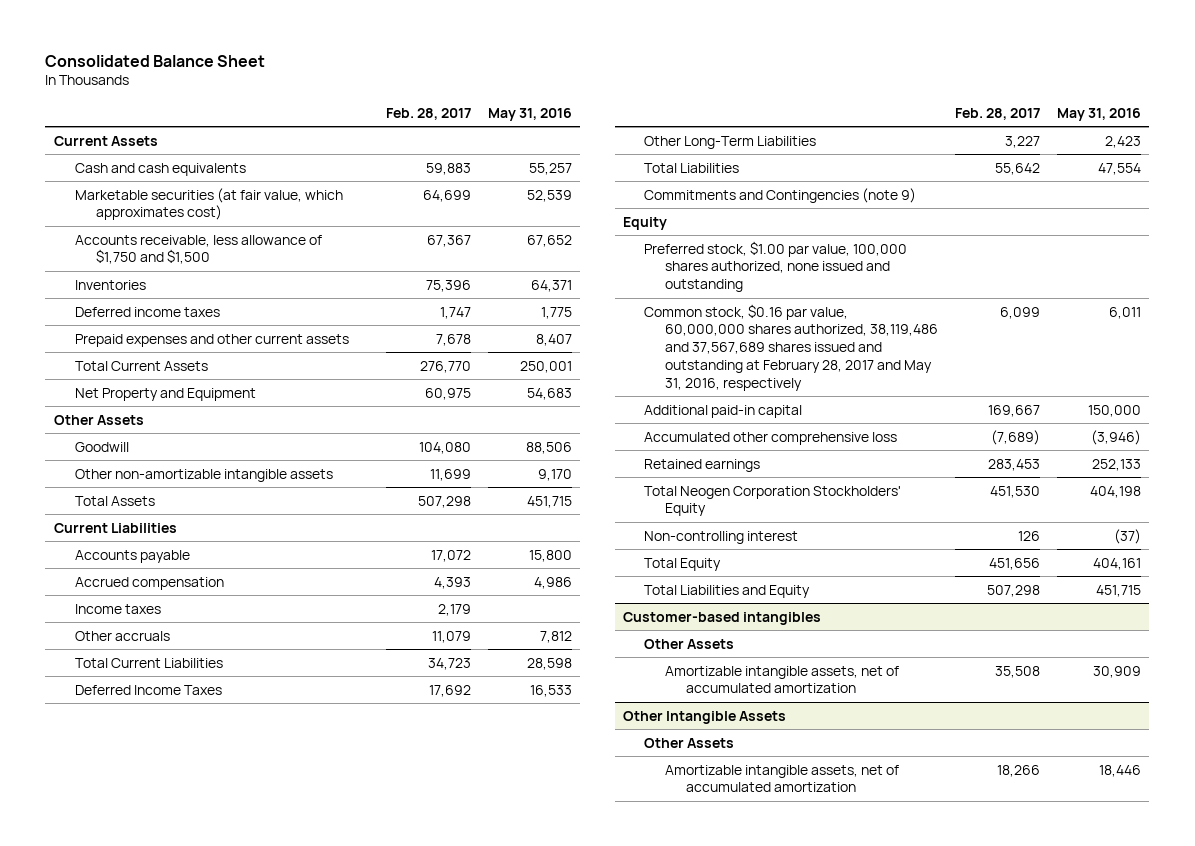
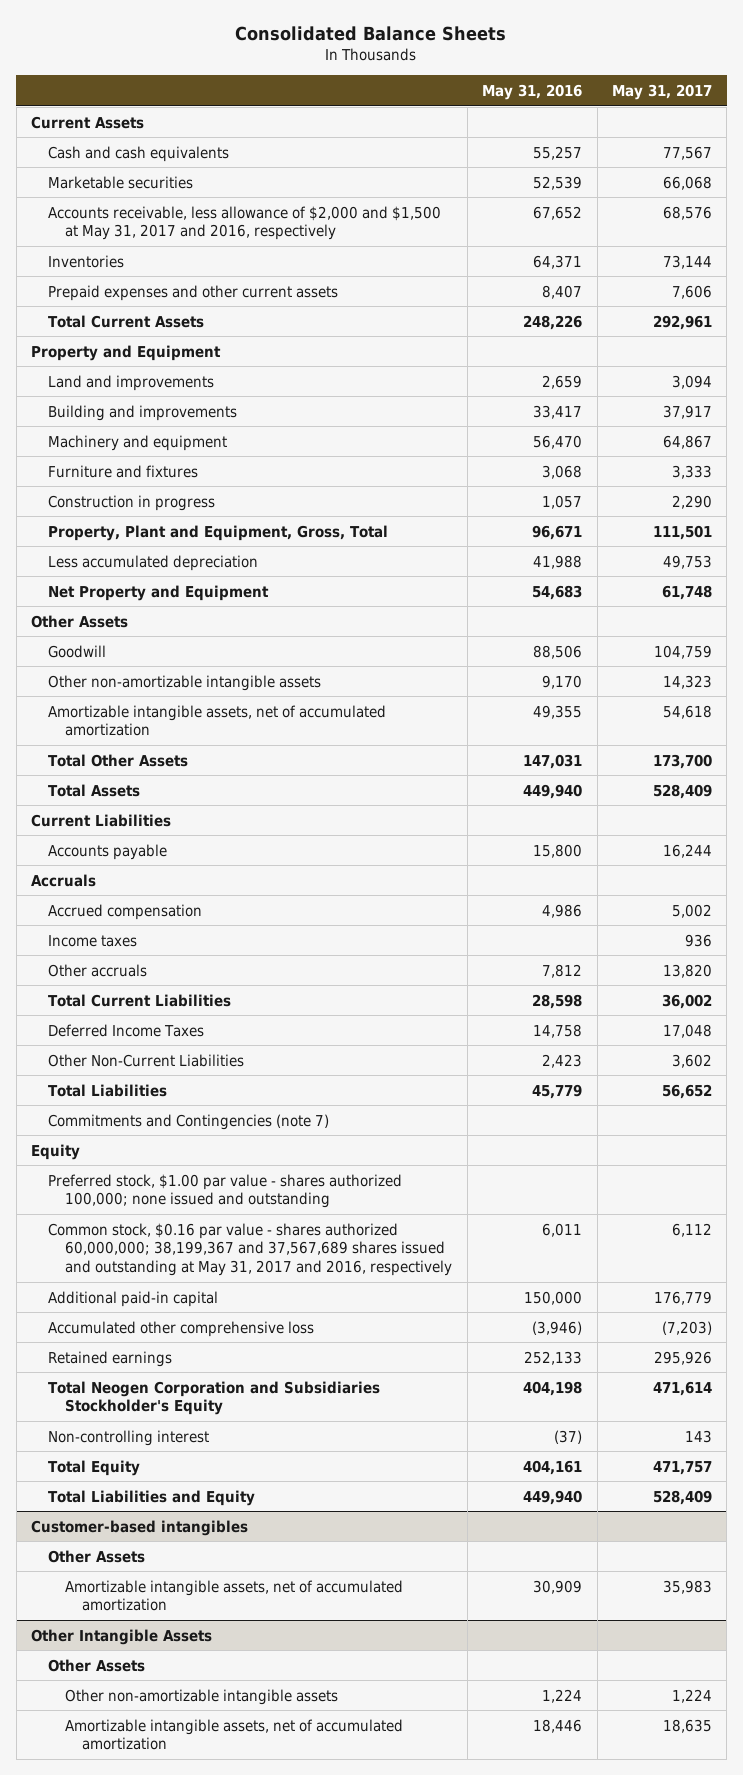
[45,54,266,67] Consolidated Balance Sheet -> [235,25,507,41] Consolidated Balance Sheets
[385,107,471,120] Feb. 28, 2017 -> none
none -> [611,84,712,101] May 31, 2017
[74,187,343,221] Marketable securities (at fair value, which approximates cost) -> [48,175,194,189] Marketable securities
[74,234,322,265] Accounts receivable, less allowance of $1,750 and $1,500 -> [48,205,442,241] Accounts receivable, less allowance of $2,000 and $1,500 at May 31, 2017 and 2016, respectively
[74,306,220,317] Deferred income taxes -> none
[519,360,572,373] 250,001 -> [523,314,583,330] 248,226
none -> [31,344,222,361] Property and Equipment
none -> [48,374,215,391] Land and improvements
none -> [48,404,238,421] Building and improvements
none -> [48,434,228,451] Machinery and equipment
none -> [48,464,199,478] Furniture and fixtures
none -> [48,494,216,511] Construction in progress
none -> [48,524,389,541] Property, Plant and Equipment, Gross, Total
none -> [48,554,259,571] Less accumulated depreciation
none -> [48,704,387,737] Amortizable intangible assets, net of accumulated amortization
none -> [48,753,189,767] Total Other Assets
[526,495,572,508] 451,715 -> [523,783,583,799] 449,940
none -> [31,873,97,887] Accruals
[529,684,572,697] 16,533 -> [533,1023,583,1038] 14,758
[643,135,816,149] Other Long-Term Liabilities -> [48,1053,245,1067] Other Non-Current Liabilities
[1097,162,1141,175] 47,554 -> [532,1083,583,1099] 45,779
[643,187,916,203] Commitments and Contingencies (note 9) -> [48,1113,330,1130] Commitments and Contingencies (note 7)
[643,240,907,293] Preferred stock, $1.00 par value, 100,000 shares authorized, none issued and outstanding -> [48,1173,403,1209] Preferred stock, $1.00 par value - shares authorized 100,000; none issued and outstanding
[643,303,938,391] Common stock, $0.16 par value, 60,000,000 shares authorized, 38,119,486 and 37,567,689 shares issued and outstanding at February 28, 2017 and May 31, 2016, respectively -> [48,1222,453,1277] Common stock, $0.16 par value - shares authorized 60,000,000; 38,199,367 and 37,567,689 shares issued and outstanding at May 31, 2017 and 2016, respectively
[643,485,901,517] Total Neogen Corporation Stockholders' Equity -> [48,1380,381,1416] Total Neogen Corporation and Subsidiaries Stockholder's Equity
[1095,584,1141,597] 451,715 -> [523,1489,583,1505] 449,940
none -> [65,1688,339,1705] Other non-amortizable intangible assets

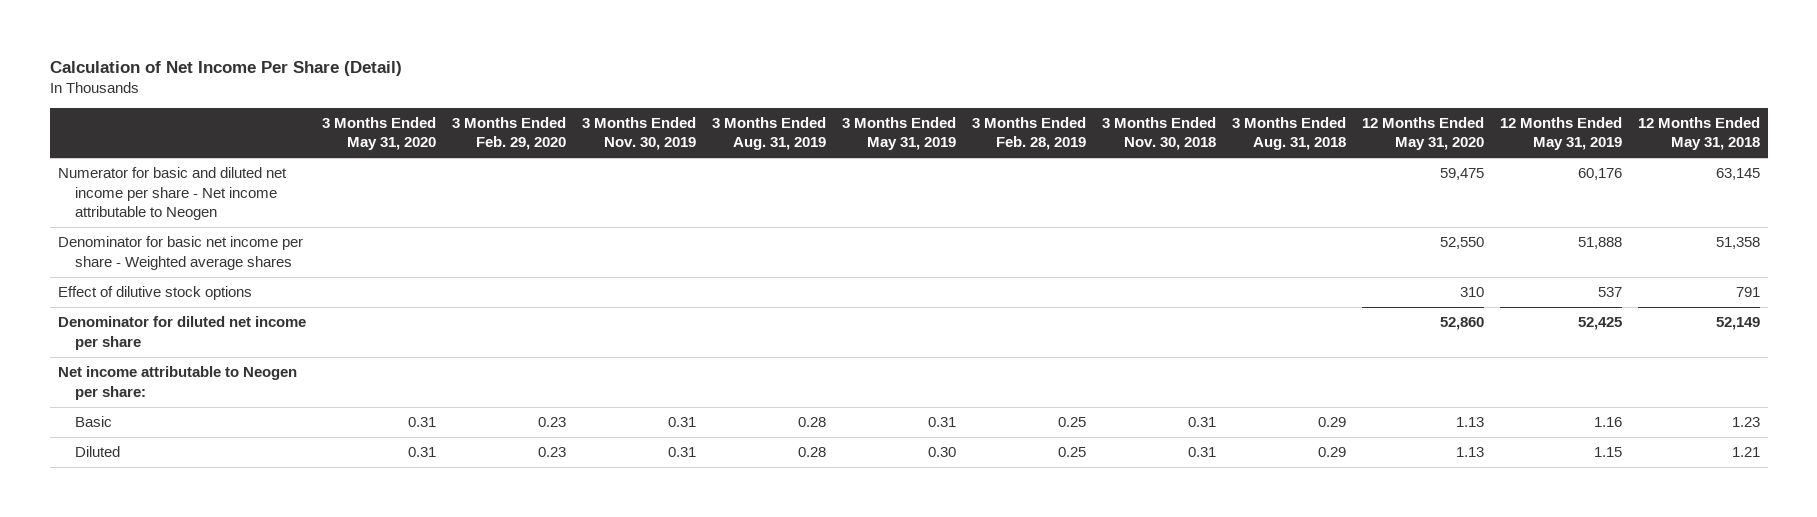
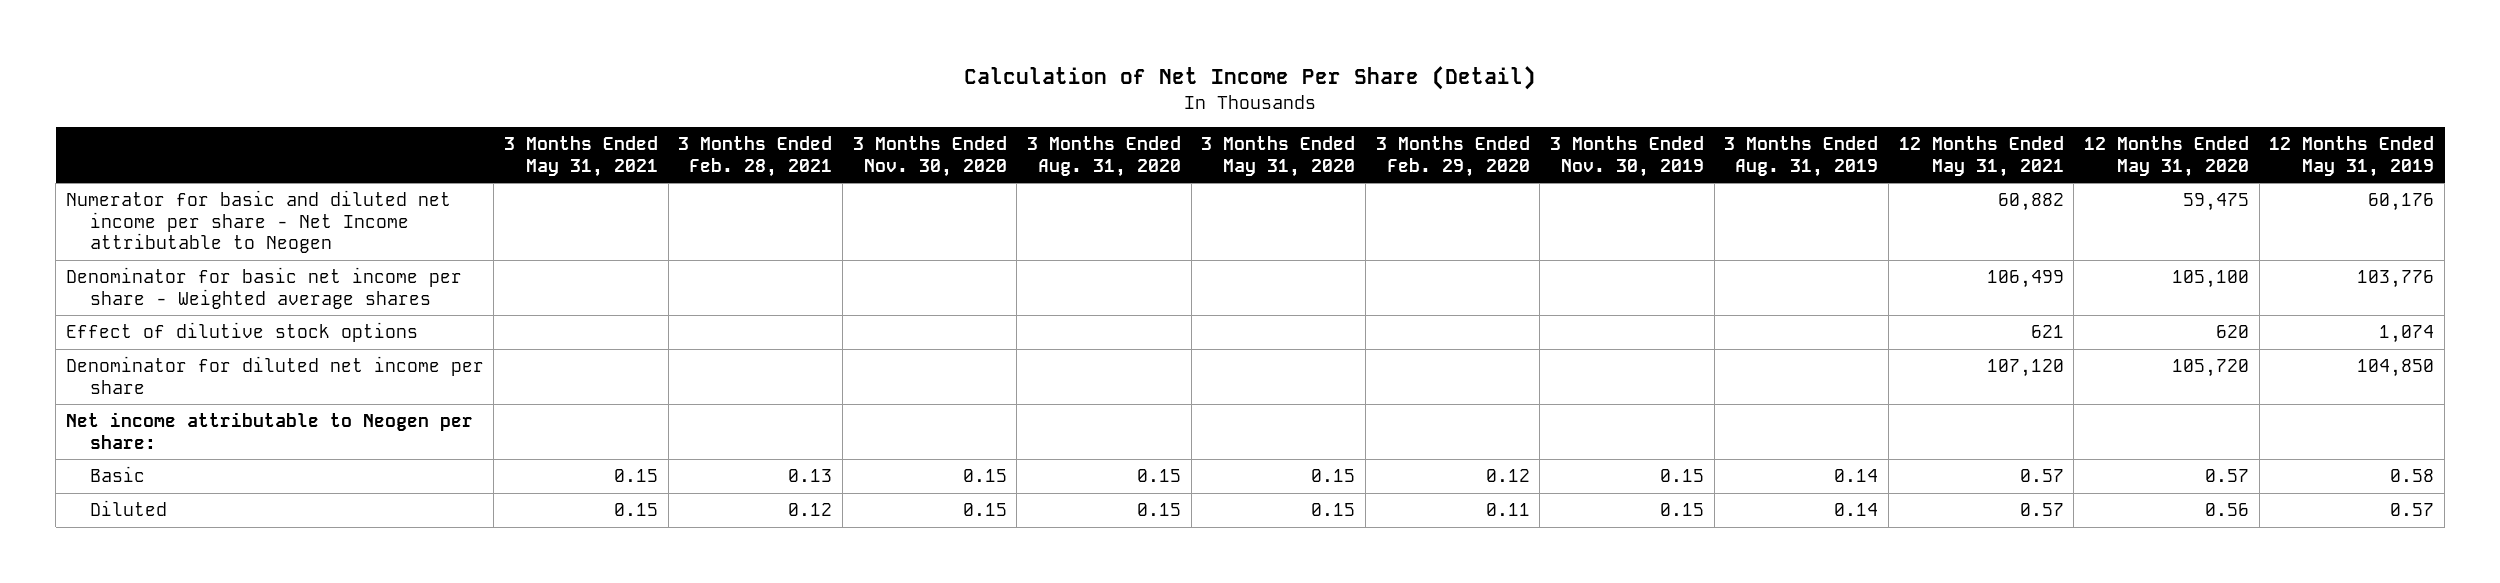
[841,117,956,151] 3 Months Ended May 31, 2019 -> none
[971,117,1086,151] 3 Months Ended Feb. 28, 2019 -> none
[1101,117,1216,151] 3 Months Ended Nov. 30, 2018 -> none
[1231,117,1346,151] 3 Months Ended Aug. 31, 2018 -> none
[1637,117,1760,151] 12 Months Ended May 31, 2018 -> none
none -> [504,136,659,177] 3 Months Ended May 31, 2021
none -> [678,136,833,177] 3 Months Ended Feb. 28, 2021
none -> [852,136,1007,177] 3 Months Ended Nov. 30, 2020
none -> [1027,136,1182,177] 3 Months Ended Aug. 31, 2020
none -> [1898,136,2064,177] 12 Months Ended May 31, 2021
[57,167,287,220] Numerator for basic and diluted net income per share - Net income attributable to Neogen -> [65,190,451,254] Numerator for basic and diluted net income per share - Net Income attributable to Neogen
[1439,237,1484,250] 52,550 -> [2172,270,2250,289] 105,100
[1577,237,1622,250] 51,888 -> [2357,270,2435,289] 103,776
[1459,287,1484,298] 310 -> [2216,325,2250,339] 620
[1597,287,1622,298] 537 -> [2379,325,2435,344] 1,074
[1439,317,1484,331] 52,860 -> [2172,359,2250,378] 105,720
[1577,317,1622,331] 52,425 -> [2357,359,2435,378] 104,850
[407,417,436,428] 0.31 -> [1311,469,1356,483] 0.15
[537,417,566,428] 0.23 -> [1485,469,1530,483] 0.12
[667,417,696,428] 0.31 -> [1660,469,1705,483] 0.15
[797,417,826,428] 0.28 -> [1834,469,1879,483] 0.14
[1455,417,1484,428] 1.13 -> [2205,469,2250,483] 0.57
[1593,417,1622,428] 1.16 -> [2390,469,2435,483] 0.58
[407,447,436,458] 0.31 -> [1311,503,1356,517] 0.15
[537,447,566,458] 0.23 -> [1485,503,1530,517] 0.11
[667,447,696,458] 0.31 -> [1660,503,1705,517] 0.15
[797,447,826,458] 0.28 -> [1834,503,1879,517] 0.14
[1455,447,1484,458] 1.13 -> [2205,503,2250,517] 0.56
[1593,447,1622,458] 1.15 -> [2390,503,2435,517] 0.57

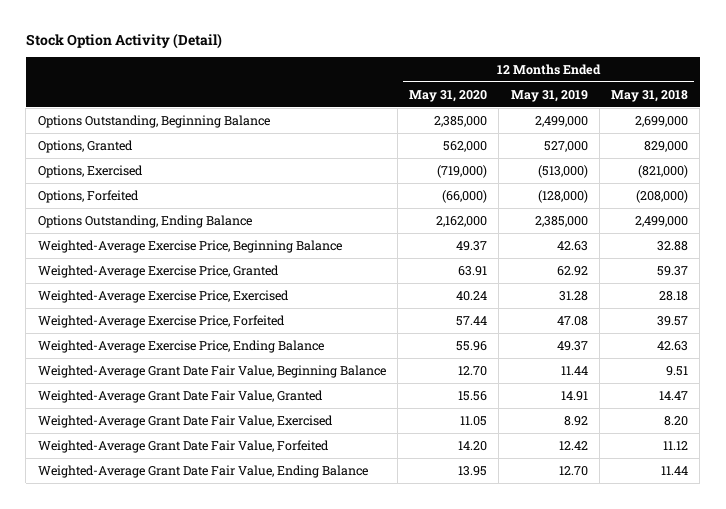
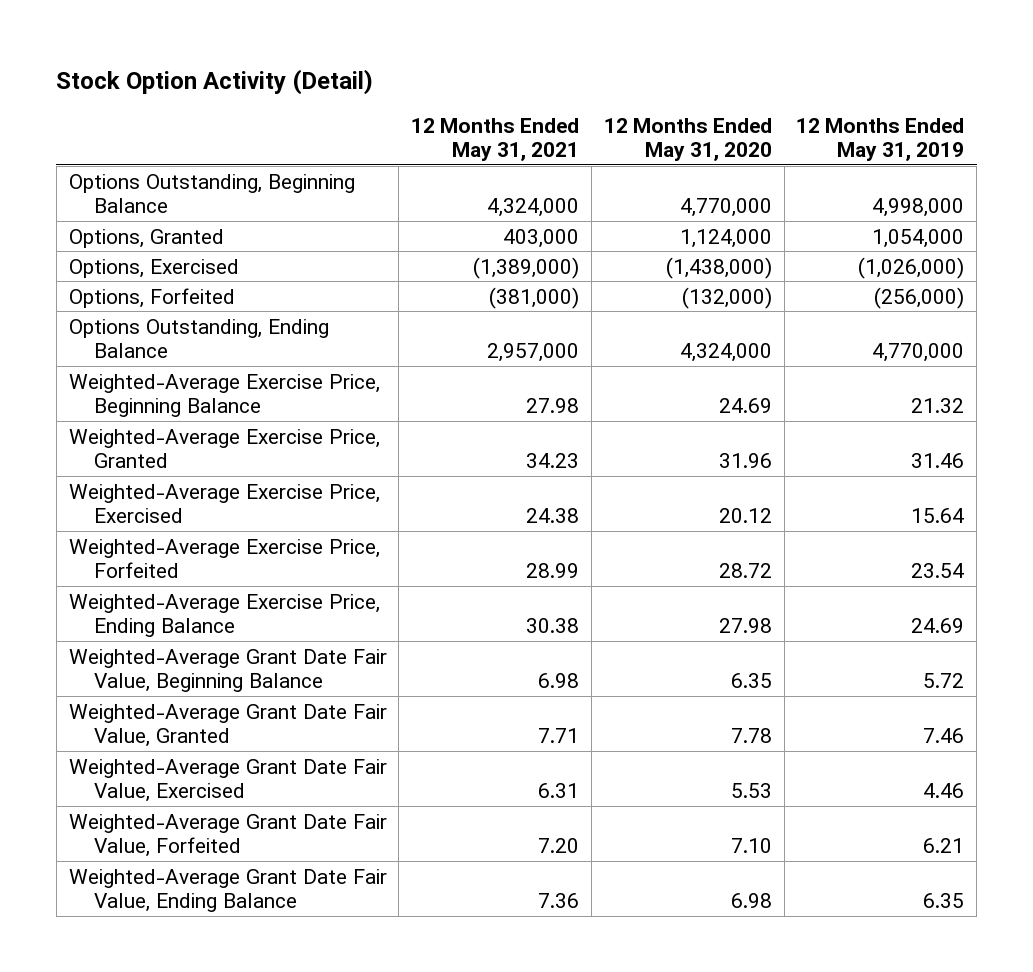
[611,89,689,102] May 31, 2018 -> none
none -> [411,117,580,162] 12 Months Ended May 31, 2021
[434,115,488,127] 2,385,000 -> [679,198,772,218] 4,770,000
[534,115,588,127] 2,499,000 -> [872,198,965,218] 4,998,000
[443,140,488,152] 562,000 -> [679,228,772,248] 1,124,000
[543,140,588,152] 527,000 -> [872,228,965,248] 1,054,000
[437,164,488,178] (719,000) -> [665,256,772,279] (1,438,000)
[537,164,588,178] (513,000) -> [858,256,965,279] (1,026,000)
[442,189,488,203] (66,000) -> [681,286,772,309] (132,000)
[537,189,588,203] (128,000) -> [874,286,965,309] (256,000)
[436,215,488,227] 2,162,000 -> [679,343,772,363] 4,324,000
[534,215,588,227] 2,385,000 -> [872,343,965,363] 4,770,000
[456,240,488,251] 49.37 -> [718,398,772,414] 24.69
[556,240,588,251] 42.63 -> [911,398,965,414] 21.32
[458,265,488,276] 63.91 -> [718,453,772,469] 31.96
[556,265,588,276] 62.92 -> [911,453,965,469] 31.46
[456,290,488,301] 40.24 -> [718,508,772,524] 20.12
[558,290,588,301] 31.28 -> [911,508,965,524] 15.64
[456,315,488,326] 57.44 -> [718,563,772,579] 28.72
[556,315,588,326] 47.08 -> [911,563,965,579] 23.54
[456,340,488,351] 55.96 -> [718,618,772,634] 27.98
[556,340,588,351] 49.37 -> [911,618,965,634] 24.69
[458,365,488,376] 12.70 -> [730,673,772,689] 6.35
[560,365,588,375] 11.44 -> [923,673,965,689] 5.72
[458,390,488,401] 15.56 -> [730,728,772,744] 7.78
[560,390,588,401] 14.91 -> [923,728,965,744] 7.46
[460,415,488,426] 11.05 -> [730,783,772,799] 5.53
[563,415,588,426] 8.92 -> [923,783,965,799] 4.46
[458,440,488,451] 14.20 -> [730,838,772,854] 7.10
[558,440,588,450] 12.42 -> [923,838,965,854] 6.21
[458,465,488,476] 13.95 -> [730,893,772,909] 6.98
[558,465,588,476] 12.70 -> [923,893,965,909] 6.35

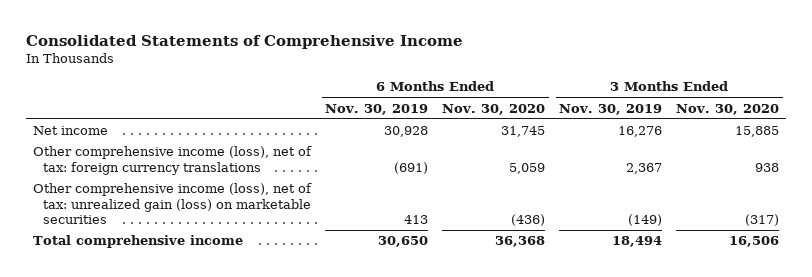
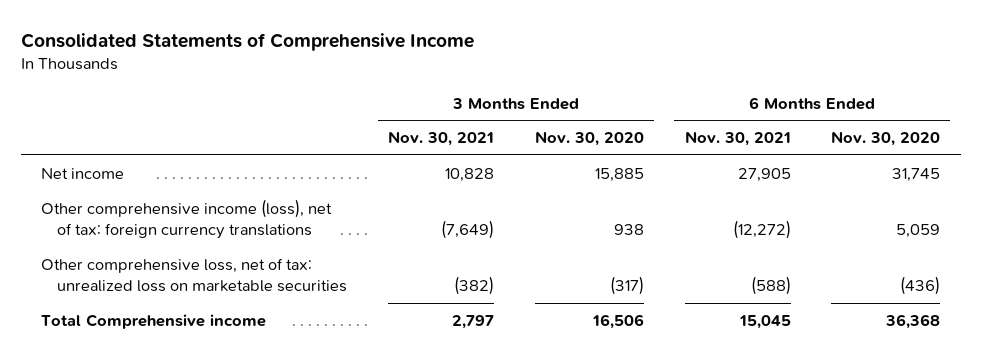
[325,103,429,115] Nov. 30, 2019 -> none
[559,103,663,115] Nov. 30, 2019 -> none
none -> [388,131,495,147] Nov. 30, 2021
none -> [684,131,791,147] Nov. 30, 2021
[32,183,312,225] Other comprehensive income (loss), net of tax: unrealized gain (loss) on marketable securities -> [41,257,348,293] Other comprehensive loss, net of tax: unrealized loss on marketable securities
[32,235,243,249] Total comprehensive income -> [41,313,267,329] Total Comprehensive income

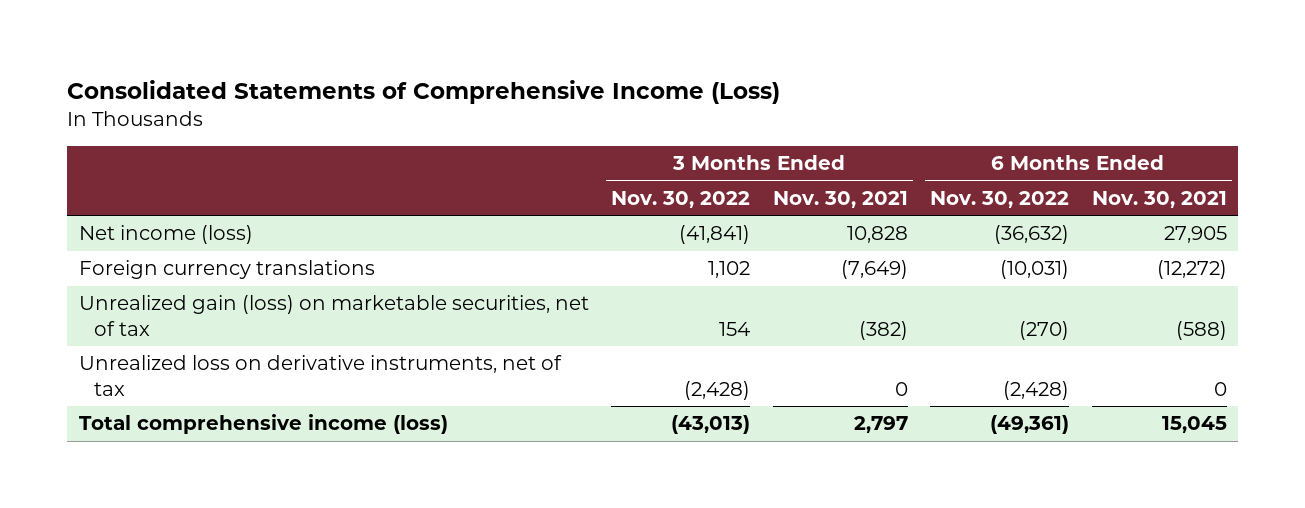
[20,32,474,51] Consolidated Statements of Comprehensive Income -> [67,79,781,104] Consolidated Statements of Comprehensive Income (Loss)
[534,131,644,147] Nov. 30, 2020 -> none
[831,131,941,147] Nov. 30, 2020 -> none
none -> [611,190,751,208] Nov. 30, 2022
none -> [930,190,1070,208] Nov. 30, 2022
[41,167,125,179] Net income -> [78,225,253,245] Net income (loss)
[41,198,333,240] Other comprehensive income (loss), net of tax: foreign currency translations -> [78,260,375,280] Foreign currency translations
[41,257,348,293] Other comprehensive loss, net of tax: unrealized loss on marketable securities -> [78,295,589,336] Unrealized gain (loss) on marketable securities, net of tax
none -> [78,355,562,396] Unrealized loss on derivative instruments, net of tax
[41,313,267,329] Total Comprehensive income -> [78,414,448,435] Total comprehensive income (loss)

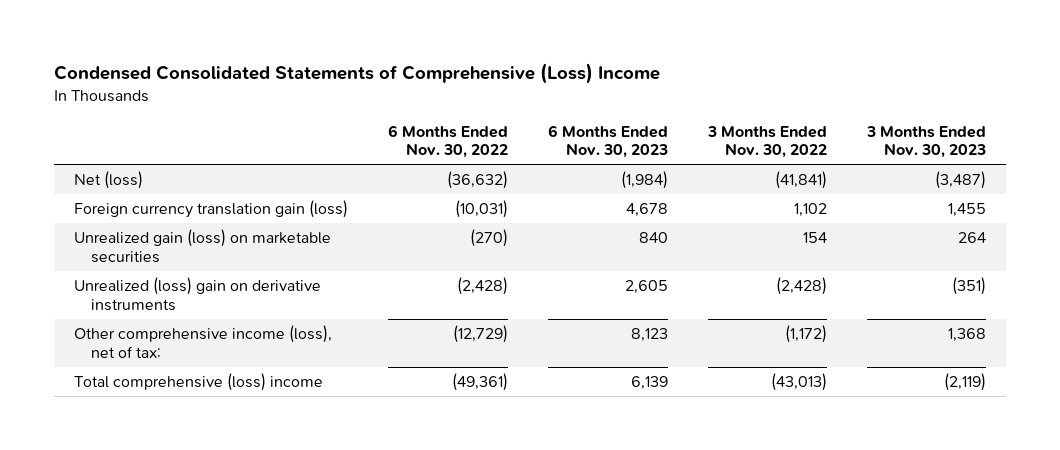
[67,79,781,104] Consolidated Statements of Comprehensive Income (Loss) -> [54,62,661,84] Condensed Consolidated Statements of Comprehensive (Loss) Income
[772,190,908,208] Nov. 30, 2021 -> none
[1091,190,1227,208] Nov. 30, 2021 -> none
none -> [547,124,668,159] 6 Months Ended Nov. 30, 2023
none -> [865,125,986,159] 3 Months Ended Nov. 30, 2023
[78,225,253,245] Net income (loss) -> [74,171,144,190] Net (loss)
[78,260,375,280] Foreign currency translations -> [74,200,349,219] Foreign currency translation gain (loss)
[78,295,589,336] Unrealized gain (loss) on marketable securities, net of tax -> [74,229,332,263] Unrealized gain (loss) on marketable securities
[78,355,562,396] Unrealized loss on derivative instruments, net of tax -> [74,277,322,311] Unrealized (loss) gain on derivative instruments
none -> [74,325,333,358] Other comprehensive income (loss), net of tax:
[78,414,448,435] Total comprehensive income (loss) -> [74,373,324,392] Total comprehensive (loss) income

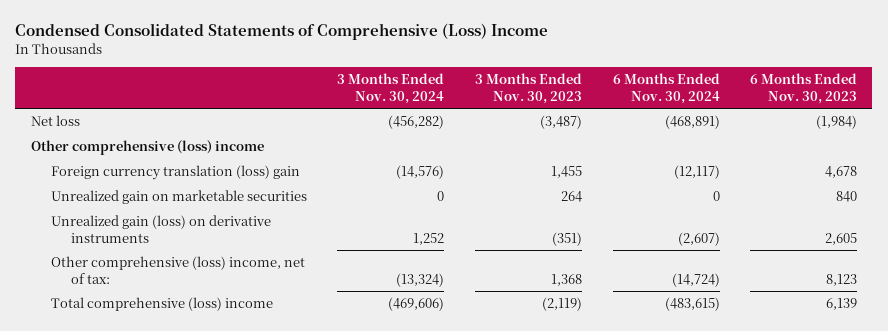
[387,124,508,159] 6 Months Ended Nov. 30, 2022 -> none
[706,125,827,159] 3 Months Ended Nov. 30, 2022 -> none
none -> [337,73,445,104] 3 Months Ended Nov. 30, 2024
none -> [612,73,720,104] 6 Months Ended Nov. 30, 2024
[74,171,144,190] Net (loss) -> [30,115,80,127] Net loss
none -> [30,140,264,156] Other comprehensive (loss) income
[74,200,349,219] Foreign currency translation gain (loss) -> [50,165,300,181] Foreign currency translation (loss) gain
[74,229,332,263] Unrealized gain (loss) on marketable securities -> [50,190,307,205] Unrealized gain on marketable securities
[74,277,322,311] Unrealized (loss) gain on derivative instruments -> [50,215,271,243] Unrealized gain (loss) on derivative instruments
[74,325,333,358] Other comprehensive income (loss), net of tax: -> [50,256,305,284] Other comprehensive (loss) income, net of tax:

